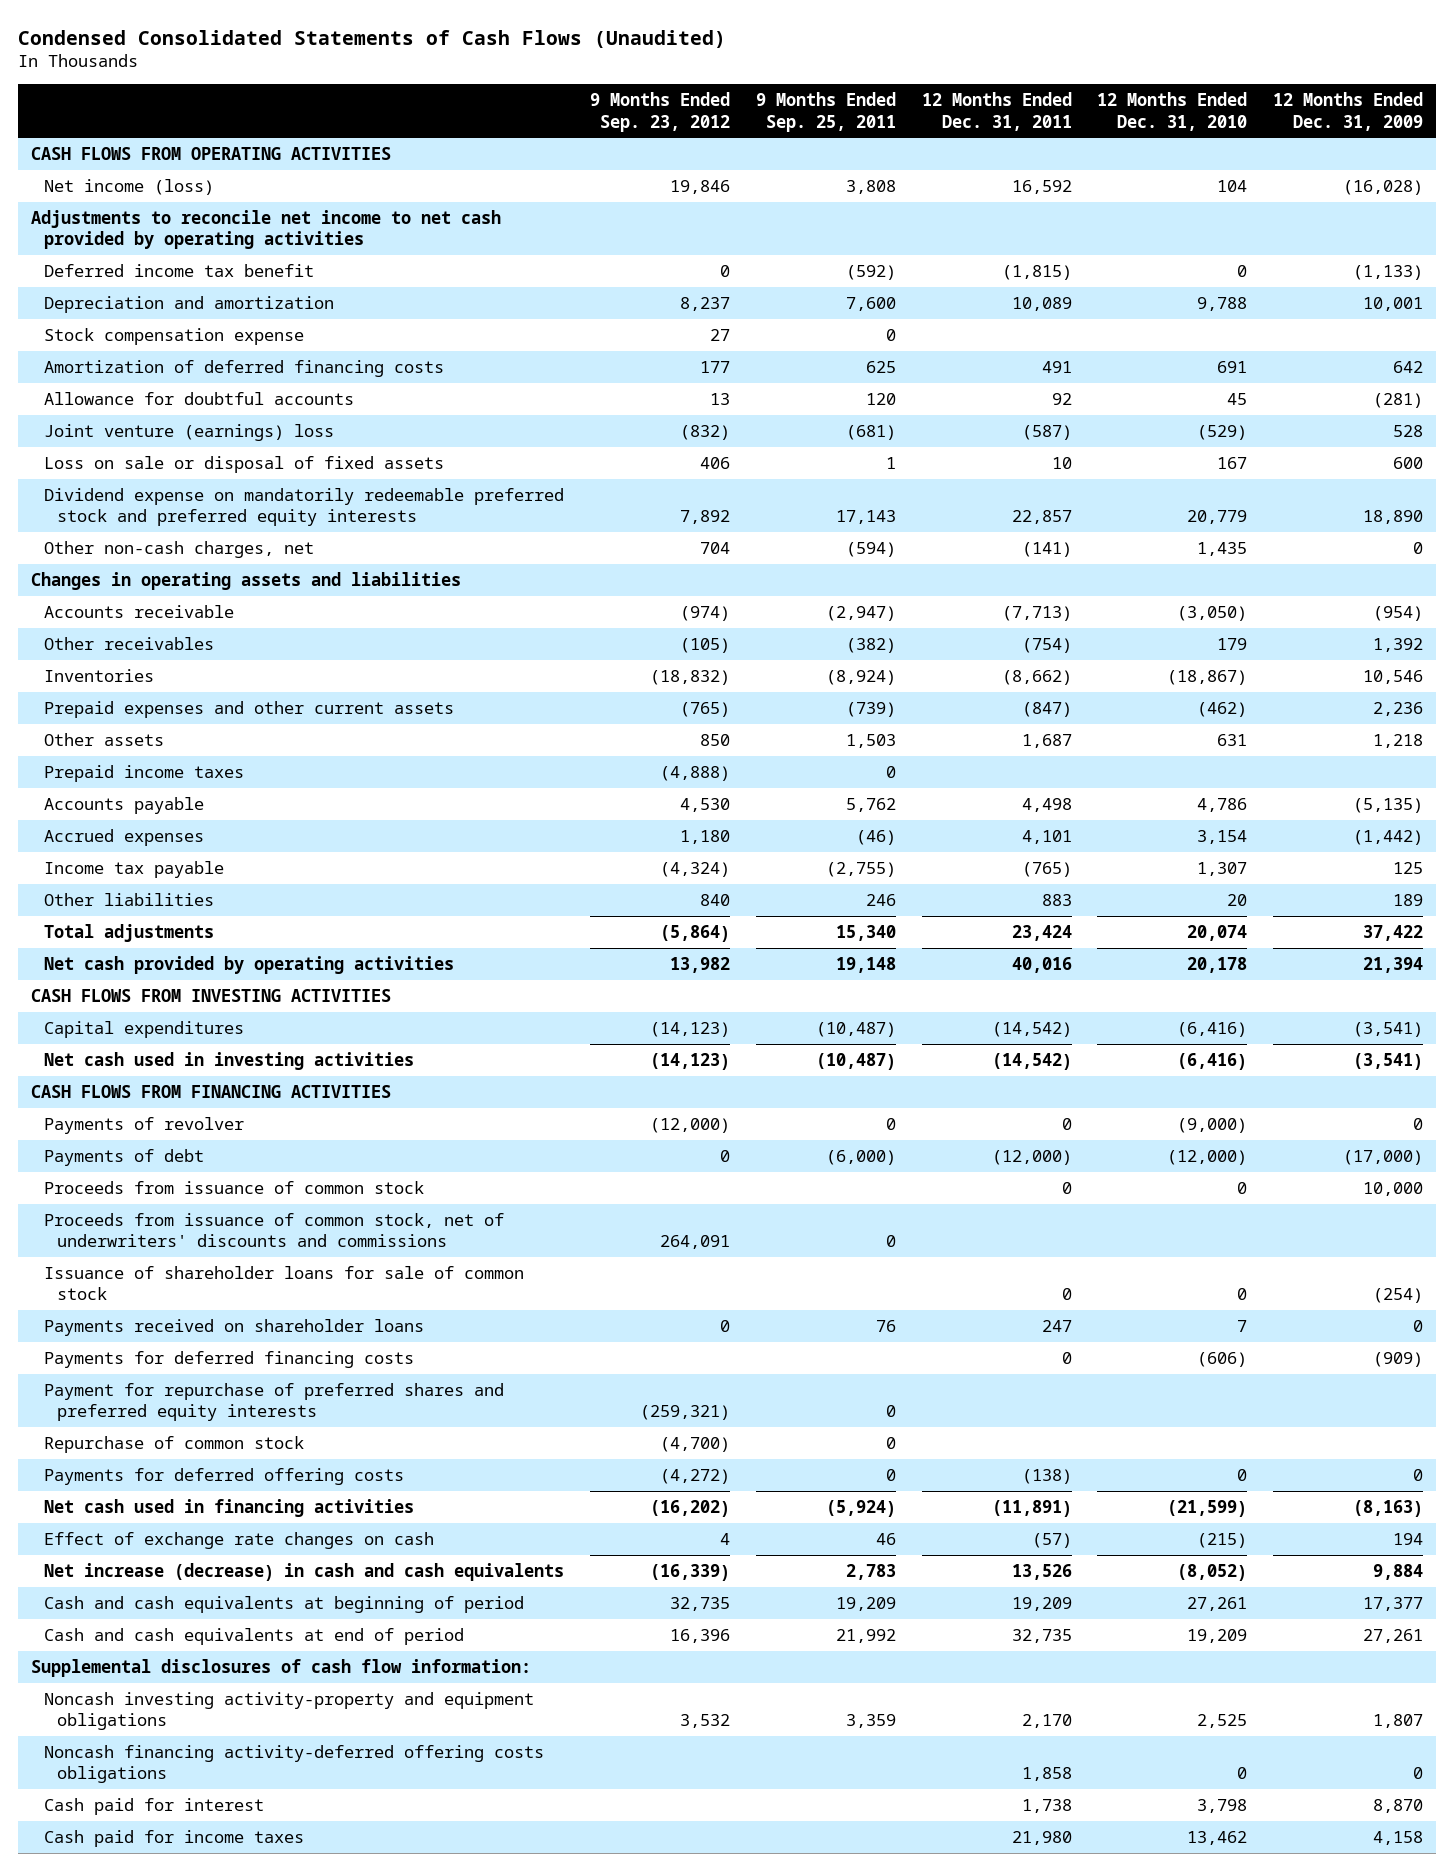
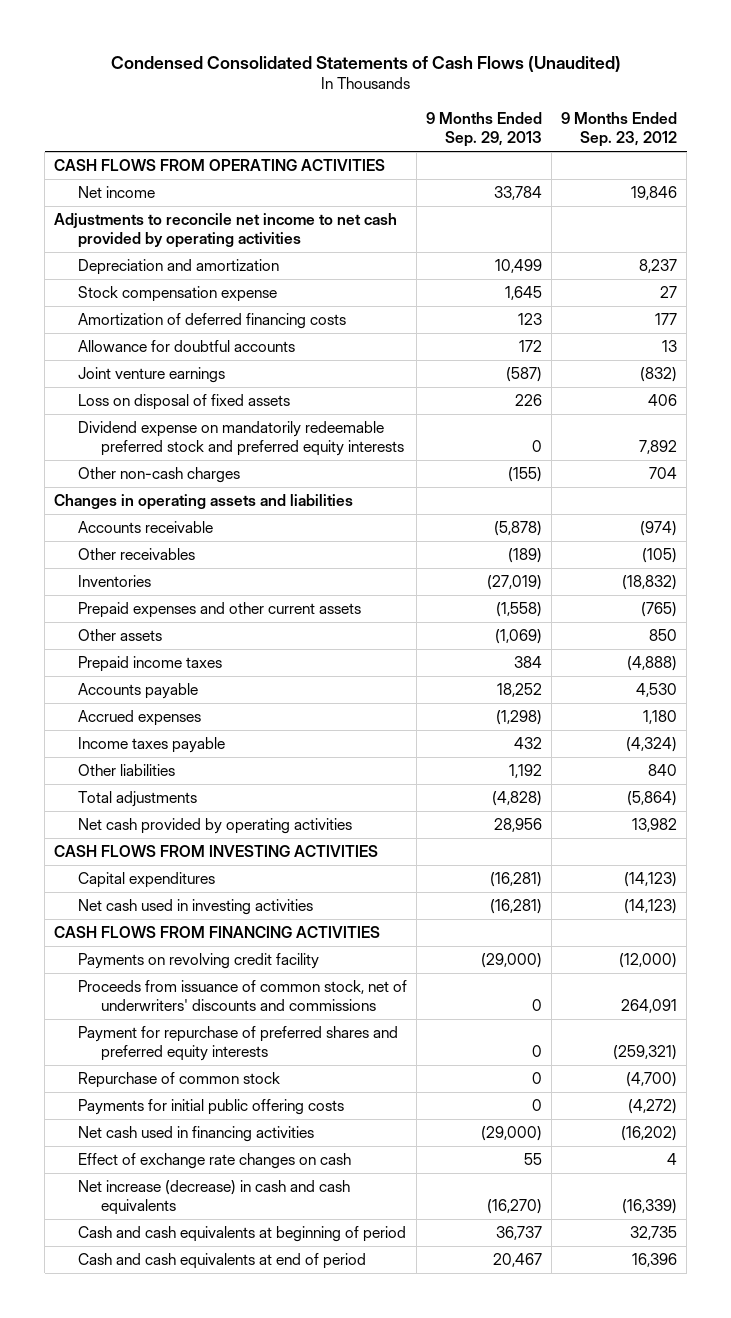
[755,92,896,132] 9 Months Ended Sep. 25, 2011 -> none
[921,92,1072,131] 12 Months Ended Dec. 31, 2011 -> none
[1097,92,1248,131] 12 Months Ended Dec. 31, 2010 -> none
[1273,92,1424,131] 12 Months Ended Dec. 31, 2009 -> none
none -> [425,111,542,147] 9 Months Ended Sep. 29, 2013
[44,178,215,195] Net income (loss) -> [77,186,155,199] Net income
[44,263,315,277] Deferred income tax benefit -> none
[44,423,335,441] Joint venture (earnings) loss -> [77,367,225,384] Joint venture earnings
[44,455,445,473] Loss on sale or disposal of fixed assets -> [77,394,290,411] Loss on disposal of fixed assets
[44,540,315,558] Other non-cash charges, net -> [77,467,240,484] Other non-cash charges
[44,860,225,878] Income tax payable -> [77,737,225,754] Income taxes payable
[44,1148,205,1166] Payments of debt -> none
[44,1180,425,1194] Proceeds from issuance of common stock -> none
[44,1116,245,1134] Payments of revolver -> [77,953,319,970] Payments on revolving credit facility
[44,1265,525,1301] Issuance of shareholder loans for sale of common stock -> none
[44,1318,425,1336] Payments received on shareholder loans -> none
[44,1350,415,1368] Payments for deferred financing costs -> none
[44,1467,405,1485] Payments for deferred offering costs -> [77,1099,344,1116] Payments for initial public offering costs
[31,1658,532,1677] Supplemental disclosures of cash flow information: -> none
[44,1691,535,1731] Noncash investing activity-property and equipment obligations -> none
[44,1744,545,1784] Noncash financing activity-deferred offering costs obligations -> none
[44,1797,265,1815] Cash paid for interest -> none
[44,1829,305,1847] Cash paid for income taxes -> none

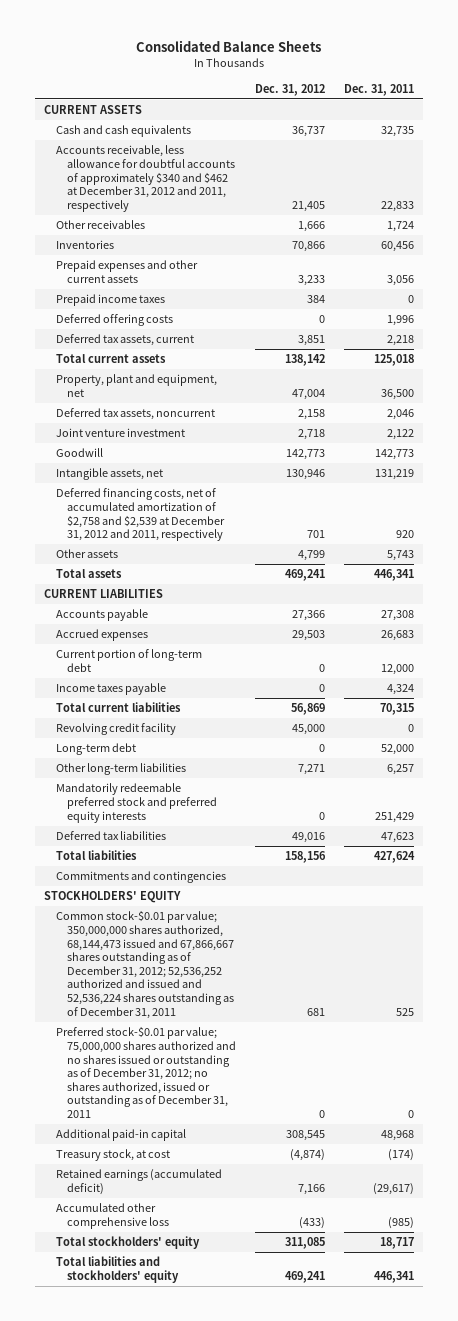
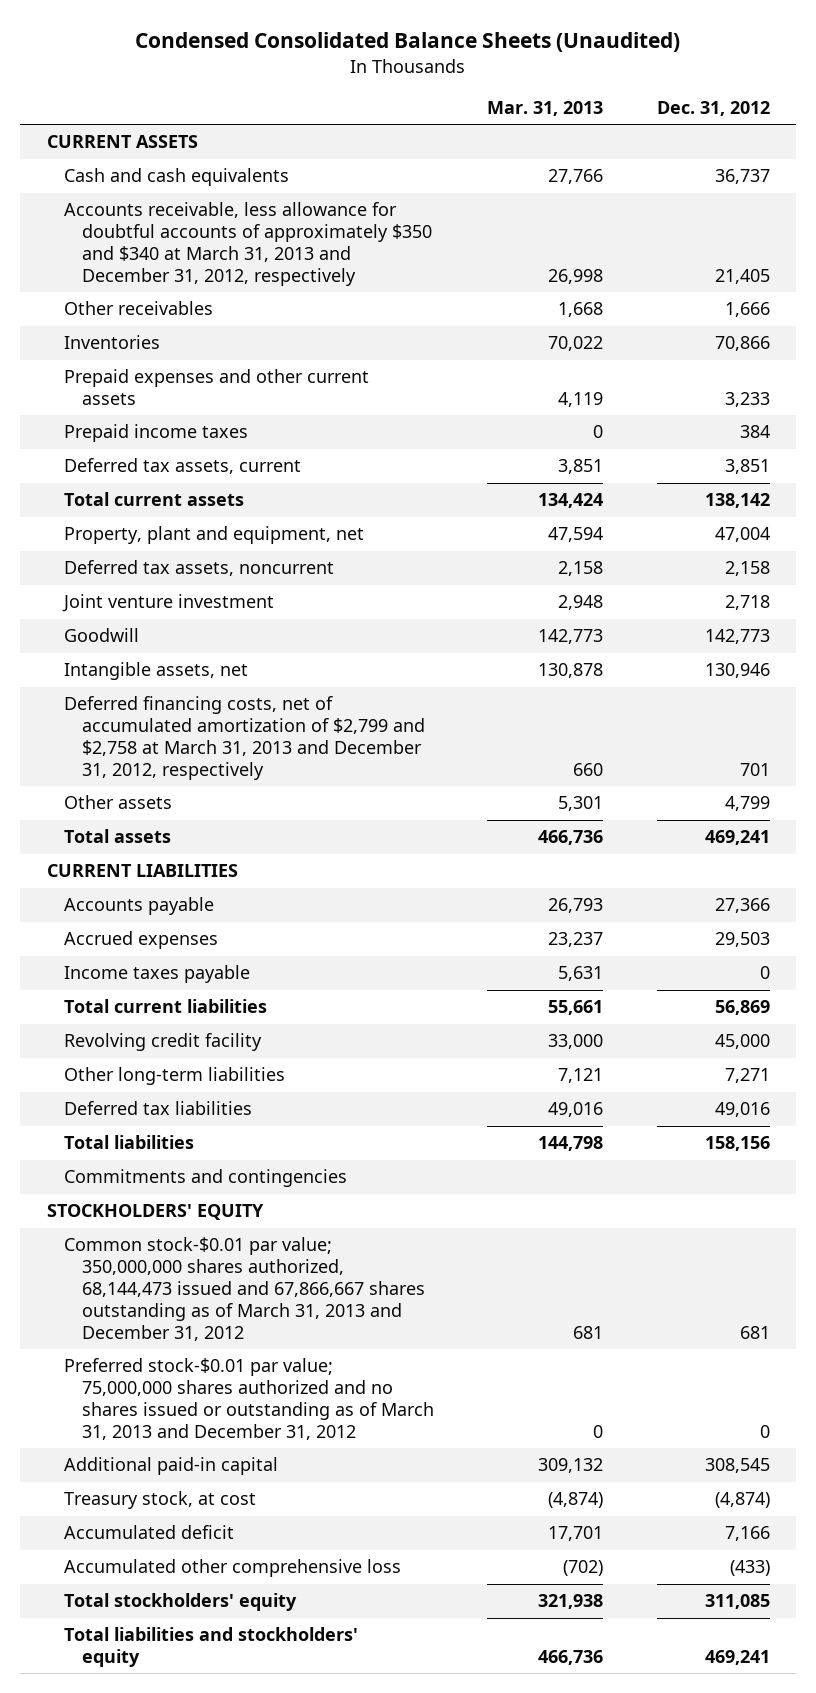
[135,40,321,53] Consolidated Balance Sheets -> [135,32,681,53] Condensed Consolidated Balance Sheets (Unaudited)
[343,83,414,96] Dec. 31, 2011 -> none
none -> [487,101,604,117] Mar. 31, 2013
[55,145,236,212] Accounts receivable, less allowance for doubtful accounts of approximately $340 and $462 at December 31, 2012 and 2011, respectively -> [64,202,432,286] Accounts receivable, less allowance for doubtful accounts of approximately $350 and $340 at March 31, 2013 and December 31, 2012, respectively
[55,314,173,327] Deferred offering costs -> none
[55,488,226,542] Deferred financing costs, net of accumulated amortization of $2,758 and $2,539 at December 31, 2012 and 2011, respectively -> [64,696,425,780] Deferred financing costs, net of accumulated amortization of $2,799 and $2,758 at March 31, 2013 and December 31, 2012, respectively
[55,649,202,672] Current portion of long-term debt -> none
[55,743,136,756] Long-term debt -> none
[55,783,218,823] Mandatorily redeemable preferred stock and preferred equity interests -> none
[55,910,235,1019] Common stock-$0.01 par value; 350,000,000 shares authorized, 68,144,473 issued and 67,866,667 shares outstanding as of December 31, 2012; 52,536,252 authorized and issued and 52,536,224 shares outstanding as of December 31, 2011 -> [64,1237,425,1341] Common stock-$0.01 par value; 350,000,000 shares authorized, 68,144,473 issued and 67,866,667 shares outstanding as of March 31, 2013 and December 31, 2012
[55,1026,237,1119] Preferred stock-$0.01 par value; 75,000,000 shares authorized and no shares issued or outstanding as of December 31, 2012; no shares authorized, issued or outstanding as of December 31, 2011 -> [64,1358,434,1440] Preferred stock-$0.01 par value; 75,000,000 shares authorized and no shares issued or outstanding as of March 31, 2013 and December 31, 2012
[55,1169,222,1195] Retained earnings (accumulated deficit) -> [64,1525,235,1540] Accumulated deficit

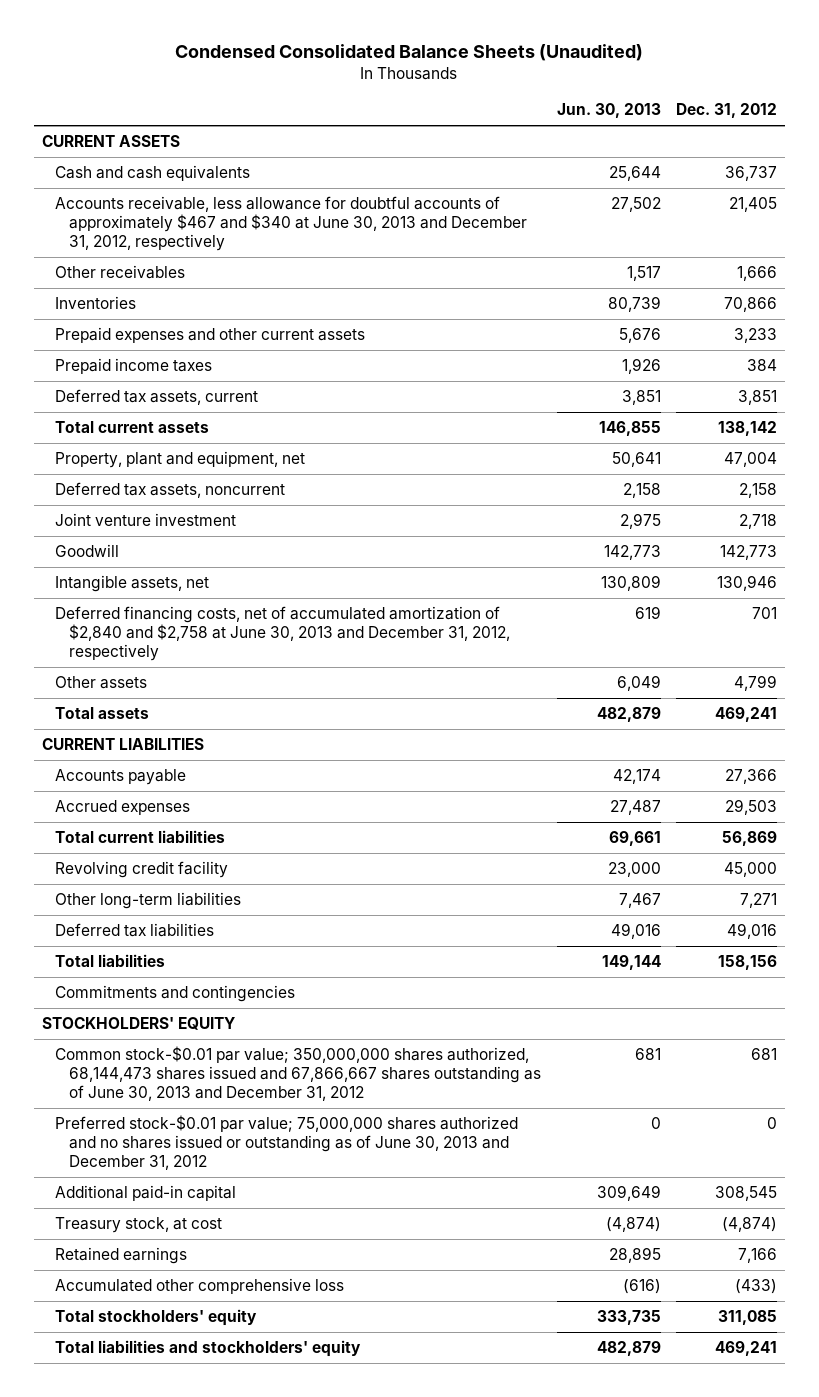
[487,101,604,117] Mar. 31, 2013 -> none
none -> [556,103,661,119] Jun. 30, 2013
[64,202,432,286] Accounts receivable, less allowance for doubtful accounts of approximately $350 and $340 at March 31, 2013 and December 31, 2012, respectively -> [55,196,527,252] Accounts receivable, less allowance for doubtful accounts of approximately $467 and $340 at June 30, 2013 and December 31, 2012, respectively
[64,696,425,780] Deferred financing costs, net of accumulated amortization of $2,799 and $2,758 at March 31, 2013 and December 31, 2012, respectively -> [55,606,510,662] Deferred financing costs, net of accumulated amortization of $2,840 and $2,758 at June 30, 2013 and December 31, 2012, respectively
[64,965,251,984] Income taxes payable -> none
[64,1237,425,1341] Common stock-$0.01 par value; 350,000,000 shares authorized, 68,144,473 issued and 67,866,667 shares outstanding as of March 31, 2013 and December 31, 2012 -> [55,1046,541,1102] Common stock-$0.01 par value; 350,000,000 shares authorized, 68,144,473 shares issued and 67,866,667 shares outstanding as of June 30, 2013 and December 31, 2012
[64,1358,434,1440] Preferred stock-$0.01 par value; 75,000,000 shares authorized and no shares issued or outstanding as of March 31, 2013 and December 31, 2012 -> [55,1115,519,1171] Preferred stock-$0.01 par value; 75,000,000 shares authorized and no shares issued or outstanding as of June 30, 2013 and December 31, 2012
[64,1525,235,1540] Accumulated deficit -> [55,1247,188,1265] Retained earnings

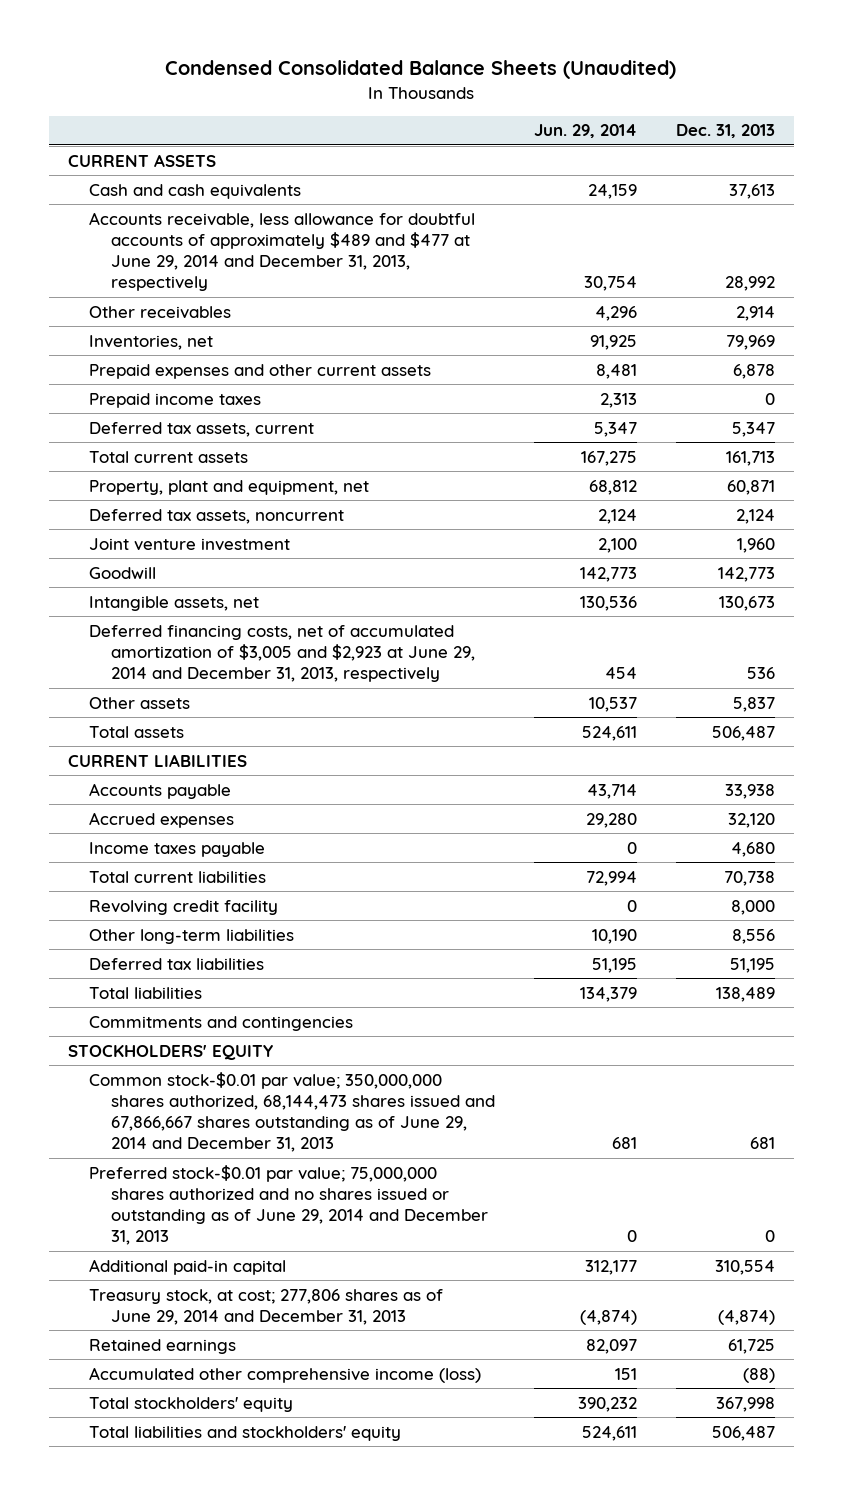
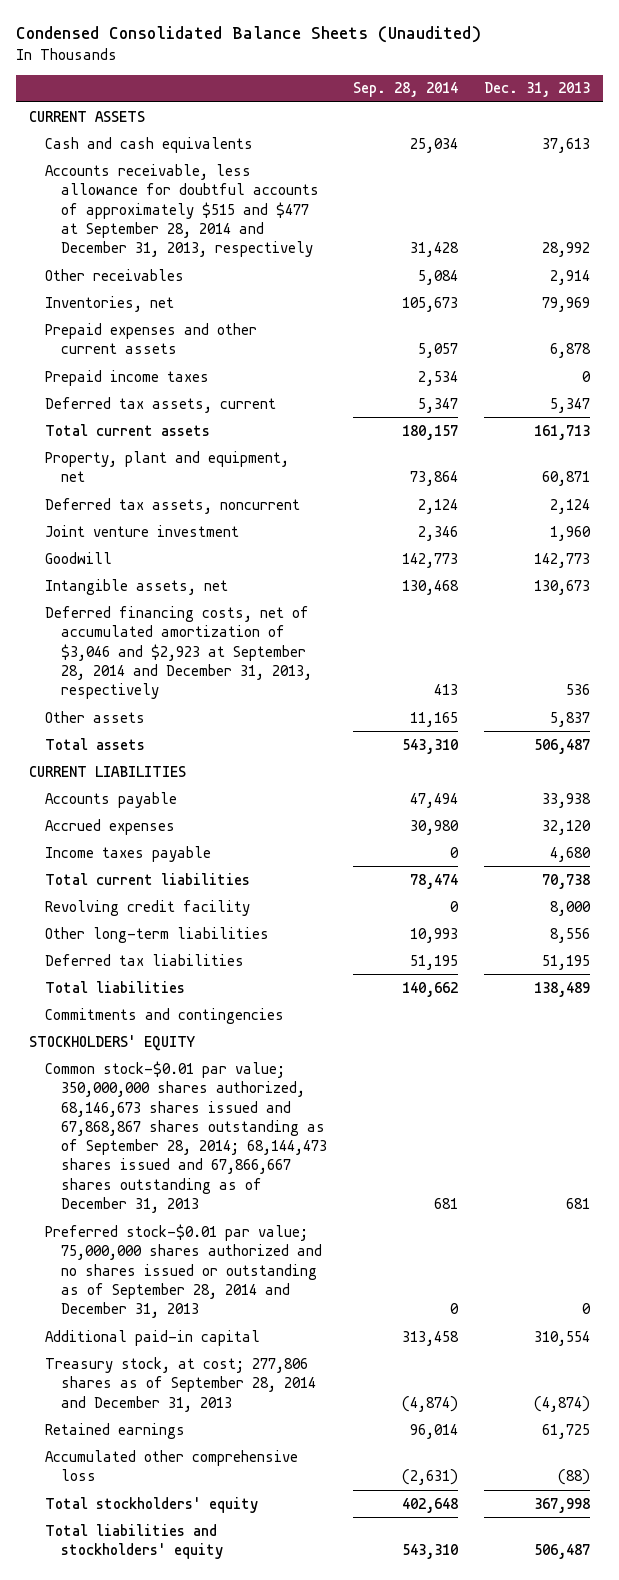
[533,124,637,139] Jun. 29, 2014 -> none
none -> [353,82,459,98] Sep. 28, 2014
[89,211,476,292] Accounts receivable, less allowance for doubtful accounts of approximately $489 and $477 at June 29, 2014 and December 31, 2013, respectively -> [44,163,320,258] Accounts receivable, less allowance for doubtful accounts of approximately $515 and $477 at September 28, 2014 and December 31, 2013, respectively
[89,624,475,683] Deferred financing costs, net of accumulated amortization of $3,005 and $2,923 at June 29, 2014 and December 31, 2013, respectively -> [44,605,313,700] Deferred financing costs, net of accumulated amortization of $3,046 and $2,923 at September 28, 2014 and December 31, 2013, respectively
[89,1071,495,1153] Common stock-$0.01 par value; 350,000,000 shares authorized, 68,144,473 shares issued and 67,866,667 shares outstanding as of June 29, 2014 and December 31, 2013 -> [44,1060,328,1214] Common stock-$0.01 par value; 350,000,000 shares authorized, 68,146,673 shares issued and 67,868,867 shares outstanding as of September 28, 2014; 68,144,473 shares issued and 67,866,667 shares outstanding as of December 31, 2013
[89,1164,488,1246] Preferred stock-$0.01 par value; 75,000,000 shares authorized and no shares issued or outstanding as of June 29, 2014 and December 31, 2013 -> [44,1223,323,1319] Preferred stock-$0.01 par value; 75,000,000 shares authorized and no shares issued or outstanding as of September 28, 2014 and December 31, 2013
[89,1288,444,1325] Treasury stock, at cost; 277,806 shares as of June 29, 2014 and December 31, 2013 -> [44,1356,317,1412] Treasury stock, at cost; 277,806 shares as of September 28, 2014 and December 31, 2013
[89,1366,482,1383] Accumulated other comprehensive income (loss) -> [44,1449,298,1482] Accumulated other comprehensive loss

